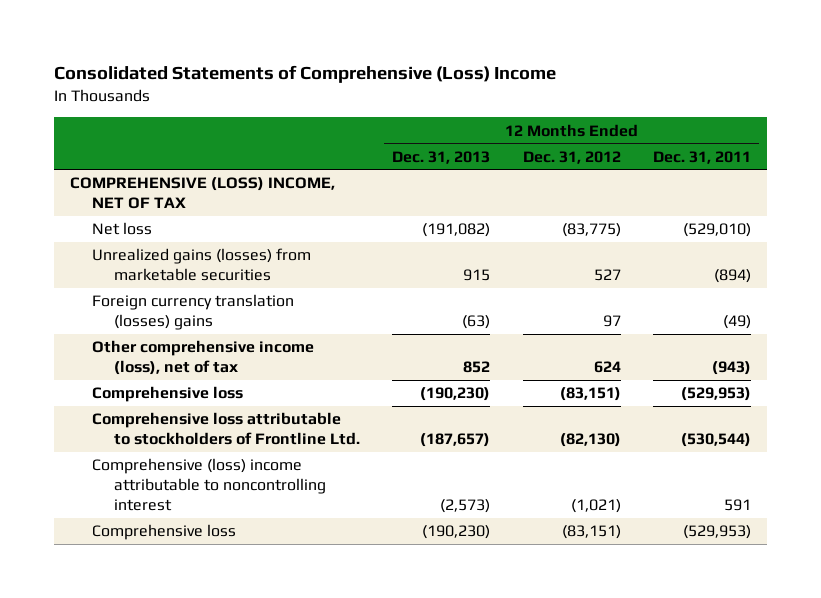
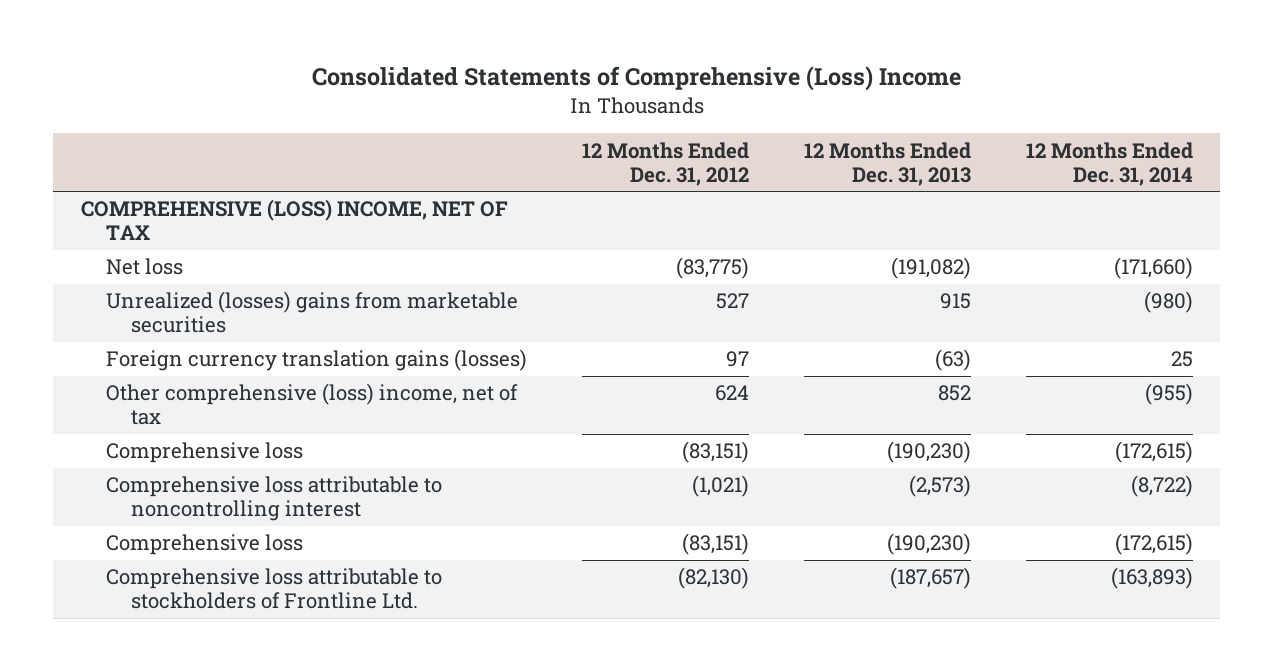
[652,150,751,164] Dec. 31, 2011 -> none
none -> [1025,141,1193,186] 12 Months Ended Dec. 31, 2014
[92,248,312,282] Unrealized gains (losses) from marketable securities -> [105,291,518,334] Unrealized (losses) gains from marketable securities
[92,294,295,331] Foreign currency translation (losses) gains -> [105,349,527,372] Foreign currency translation gains (losses)
[92,340,315,376] Other comprehensive income (loss), net of tax -> [105,383,518,426] Other comprehensive (loss) income, net of tax
[92,458,327,512] Comprehensive (loss) income attributable to noncontrolling interest -> [105,476,442,522] Comprehensive loss attributable to noncontrolling interest
[92,412,361,446] Comprehensive loss attributable to stockholders of Frontline Ltd. -> [105,568,442,610] Comprehensive loss attributable to stockholders of Frontline Ltd.

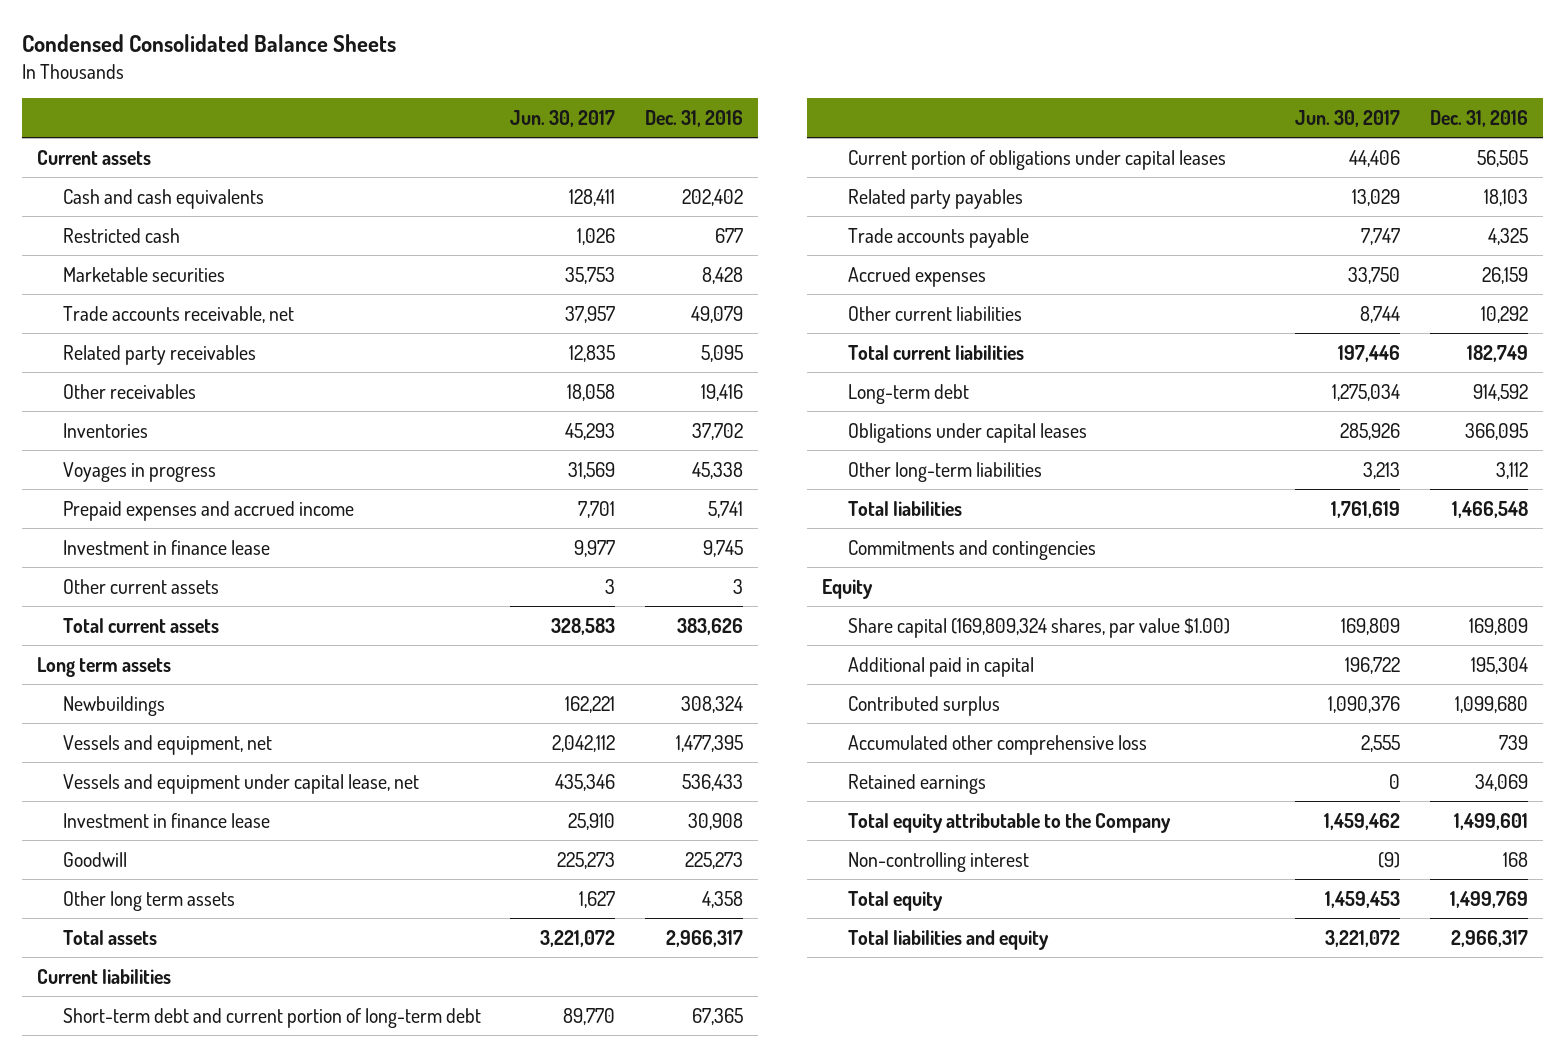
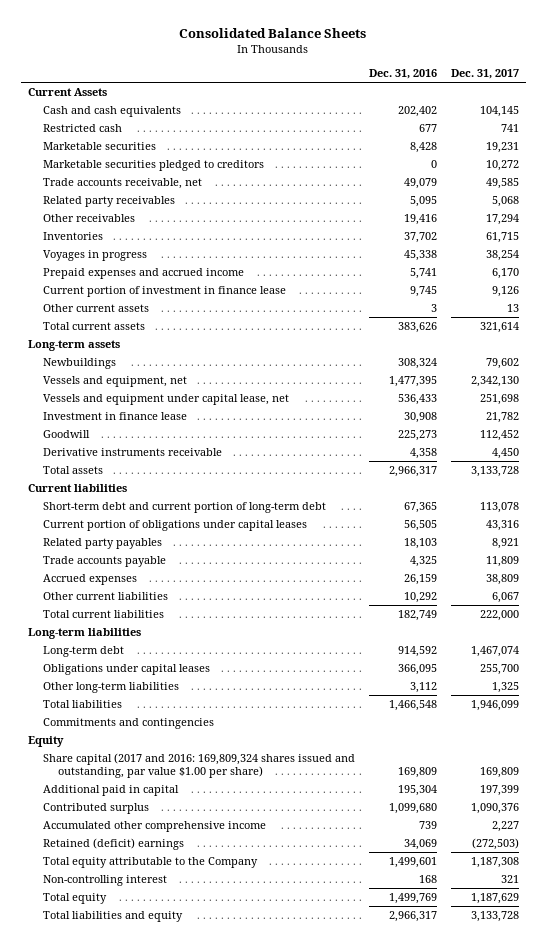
[22,34,397,53] Condensed Consolidated Balance Sheets -> [179,28,367,39] Consolidated Balance Sheets
[510,109,616,127] Jun. 30, 2017 -> none
none -> [450,69,519,80] Dec. 31, 2017
[36,149,151,165] Current assets -> [27,87,107,96] Current Assets
none -> [42,159,264,171] Marketable securities pledged to creditors
[62,539,270,555] Investment in finance lease -> [42,285,286,297] Current portion of investment in finance lease
[36,656,171,677] Long term assets -> [27,339,120,351] Long-term assets
[62,890,235,911] Other long term assets -> [42,447,222,456] Derivative instruments receivable
none -> [27,627,141,639] Long-term liabilities
[847,617,1230,638] Share capital (169,809,324 shares, par value $1.00) -> [42,752,355,779] Share capital (2017 and 2016: 169,809,324 shares issued and outstanding, par value $1.00 per share)
[847,734,1147,755] Accumulated other comprehensive loss -> [42,820,266,832] Accumulated other comprehensive income
[847,773,986,794] Retained earnings -> [42,837,184,850] Retained (deficit) earnings

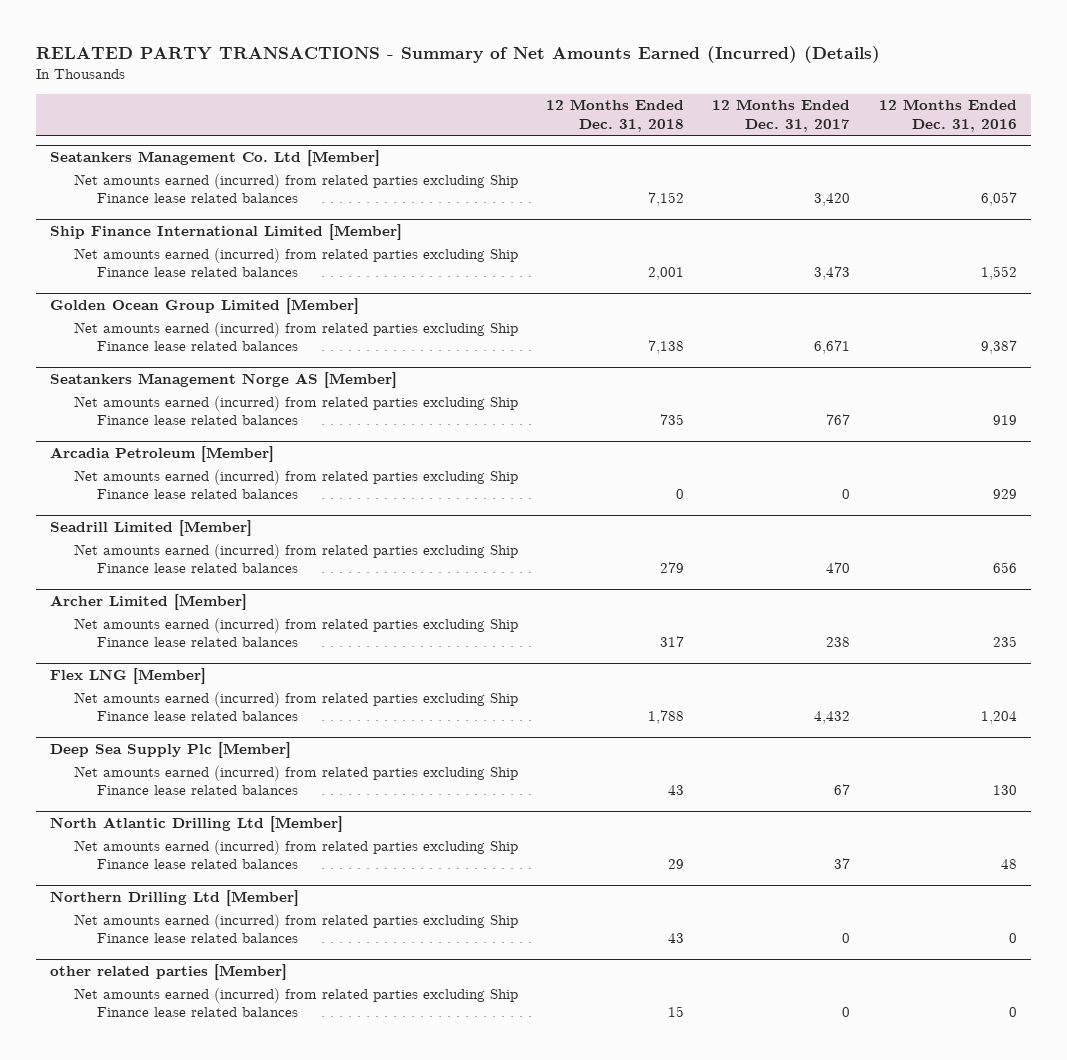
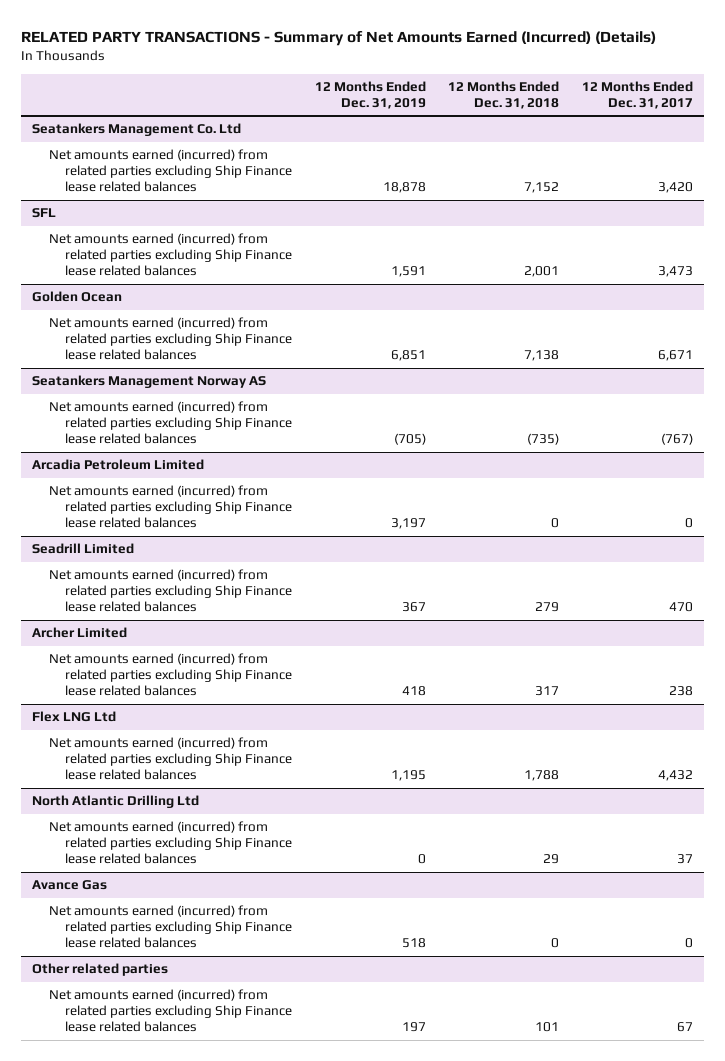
[878,99,1017,132] 12 Months Ended Dec. 31, 2016 -> none
none -> [314,80,426,110] 12 Months Ended Dec. 31, 2019
[50,149,381,166] Seatankers Management Co. Ltd [Member] -> [32,123,242,137] Seatankers Management Co. Ltd
[50,223,403,240] Ship Finance International Limited [Member] -> [32,208,57,219] SFL
[50,297,360,314] Golden Ocean Group Limited [Member] -> none
none -> [32,291,123,303] Golden Ocean
[50,371,398,388] Seatankers Management Norge AS [Member] -> [32,375,267,389] Seatankers Management Norway AS
[660,414,685,426] 735 -> [527,433,560,446] (735)
[826,414,851,426] 767 -> [660,433,693,446] (767)
[50,445,275,462] Arcadia Petroleum [Member] -> [32,459,205,471] Arcadia Petroleum Limited
[50,519,253,536] Seadrill Limited [Member] -> [32,543,135,555] Seadrill Limited
[50,593,248,610] Archer Limited [Member] -> [32,627,128,639] Archer Limited
[50,667,207,684] Flex LNG [Member] -> [32,711,117,723] Flex LNG Ltd
[50,741,292,758] Deep Sea Supply Plc [Member] -> none
[73,765,518,796] Net amounts earned (incurred) from related parties excluding Ship Finance lease related balances -> none
[50,815,344,832] North Atlantic Drilling Ltd [Member] -> [32,795,200,809] North Atlantic Drilling Ltd
[50,889,300,906] Northern Drilling Ltd [Member] -> none
none -> [32,880,108,891] Avance Gas
[668,933,685,944] 43 -> [551,938,560,949] 0
[50,963,288,980] other related parties [Member] -> [32,963,169,977] Other related parties
[668,1006,685,1018] 15 -> [535,1022,560,1033] 101
[842,1007,851,1018] 0 -> [676,1022,693,1033] 67

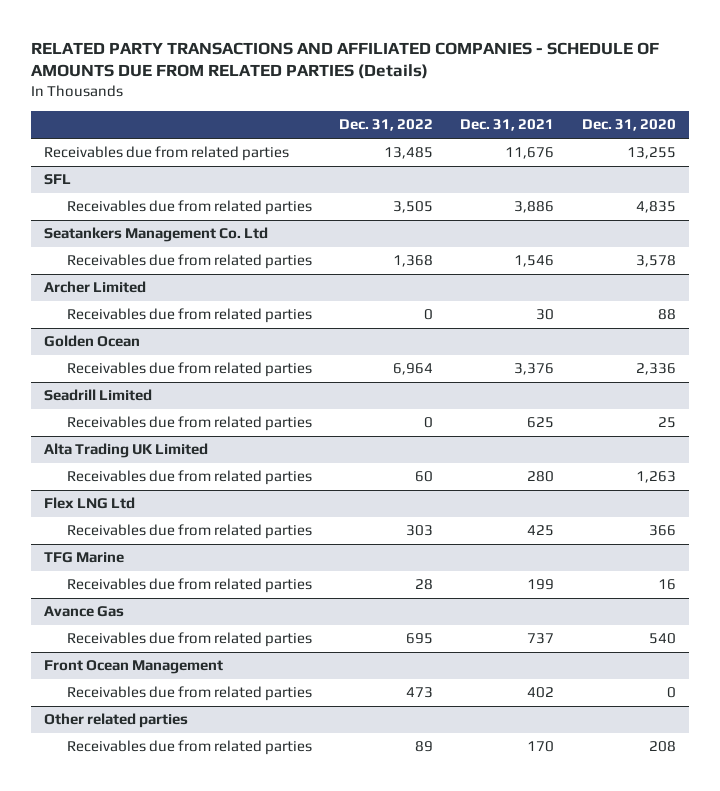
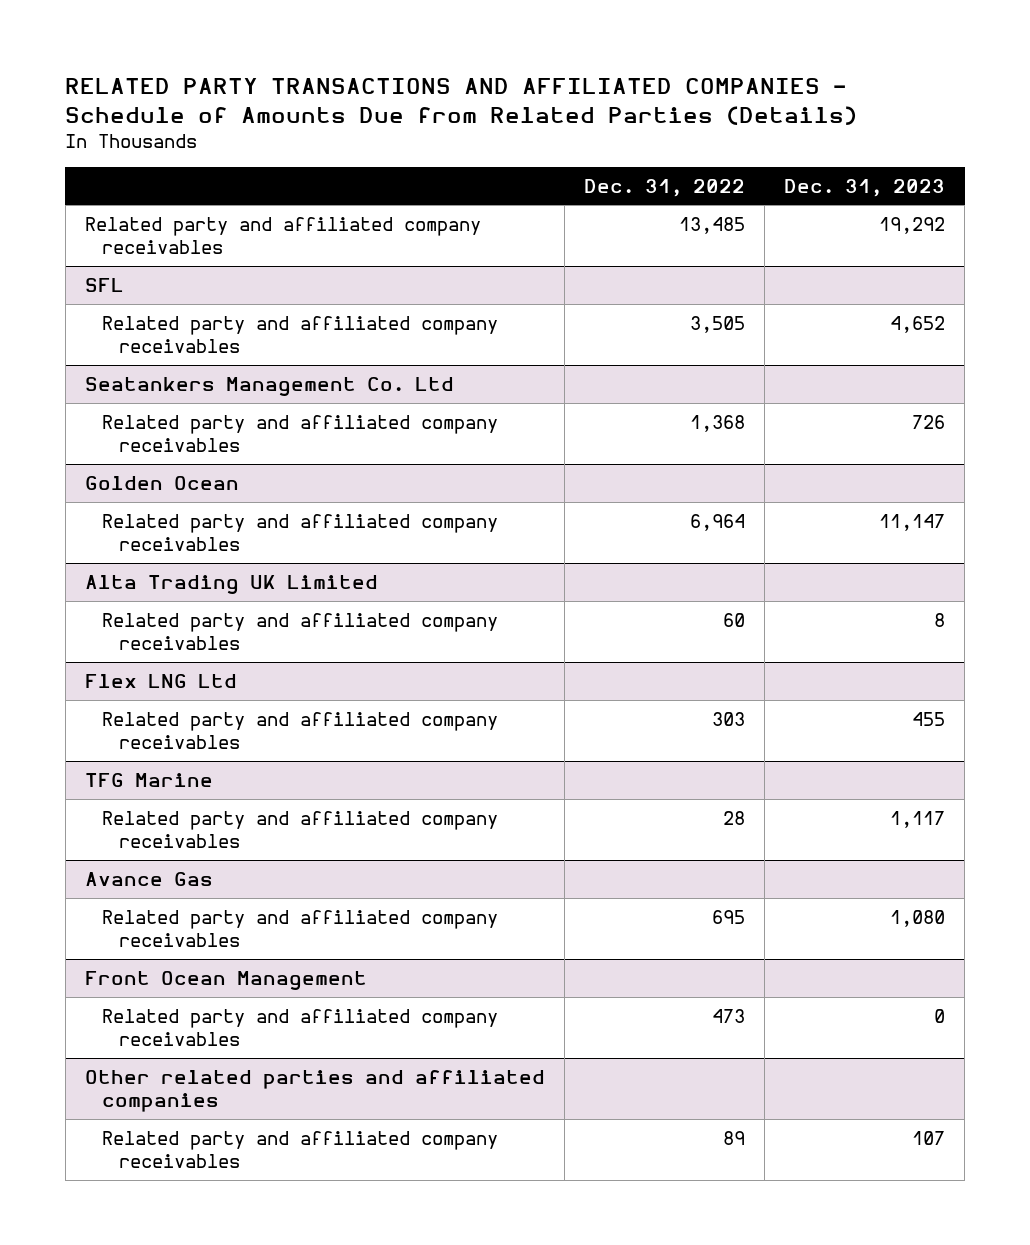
[30,41,659,80] RELATED PARTY TRANSACTIONS AND AFFILIATED COMPANIES - SCHEDULE OF AMOUNTS DUE FROM RELATED PARTIES (Details) -> [65,78,858,125] RELATED PARTY TRANSACTIONS AND AFFILIATED COMPANIES - Schedule of Amounts Due from Related Parties (Details)
[460,119,555,132] Dec. 31, 2021 -> none
[581,119,676,132] Dec. 31, 2020 -> none
none -> [784,178,946,197] Dec. 31, 2023
[44,146,290,162] Receivables due from related parties -> [84,216,481,254] Related party and affiliated company receivables
[66,200,312,216] Receivables due from related parties -> [101,315,498,353] Related party and affiliated company receivables
[44,281,147,294] Archer Limited -> none
[66,308,312,324] Receivables due from related parties -> none
[66,254,312,270] Receivables due from related parties -> [101,414,498,452] Related party and affiliated company receivables
[44,389,153,402] Seadrill Limited -> none
[66,416,312,432] Receivables due from related parties -> none
[66,362,312,378] Receivables due from related parties -> [101,513,498,551] Related party and affiliated company receivables
[66,470,312,486] Receivables due from related parties -> none
none -> [101,612,498,650] Related party and affiliated company receivables
[66,524,312,540] Receivables due from related parties -> none
none -> [101,711,498,749] Related party and affiliated company receivables
[66,578,312,594] Receivables due from related parties -> none
none -> [101,810,498,848] Related party and affiliated company receivables
[66,632,312,648] Receivables due from related parties -> [101,909,498,947] Related party and affiliated company receivables
[66,740,312,756] Receivables due from related parties -> none
[66,686,312,702] Receivables due from related parties -> [101,1008,498,1046] Related party and affiliated company receivables
[44,713,189,729] Other related parties -> [84,1069,545,1112] Other related parties and affiliated companies
none -> [101,1130,498,1168] Related party and affiliated company receivables

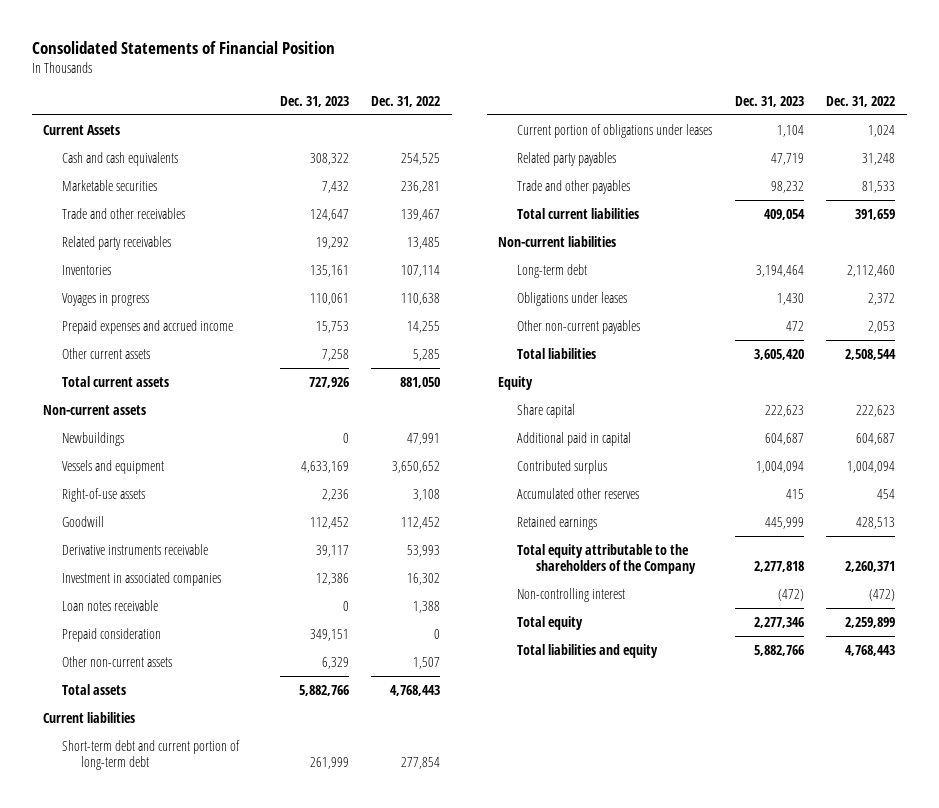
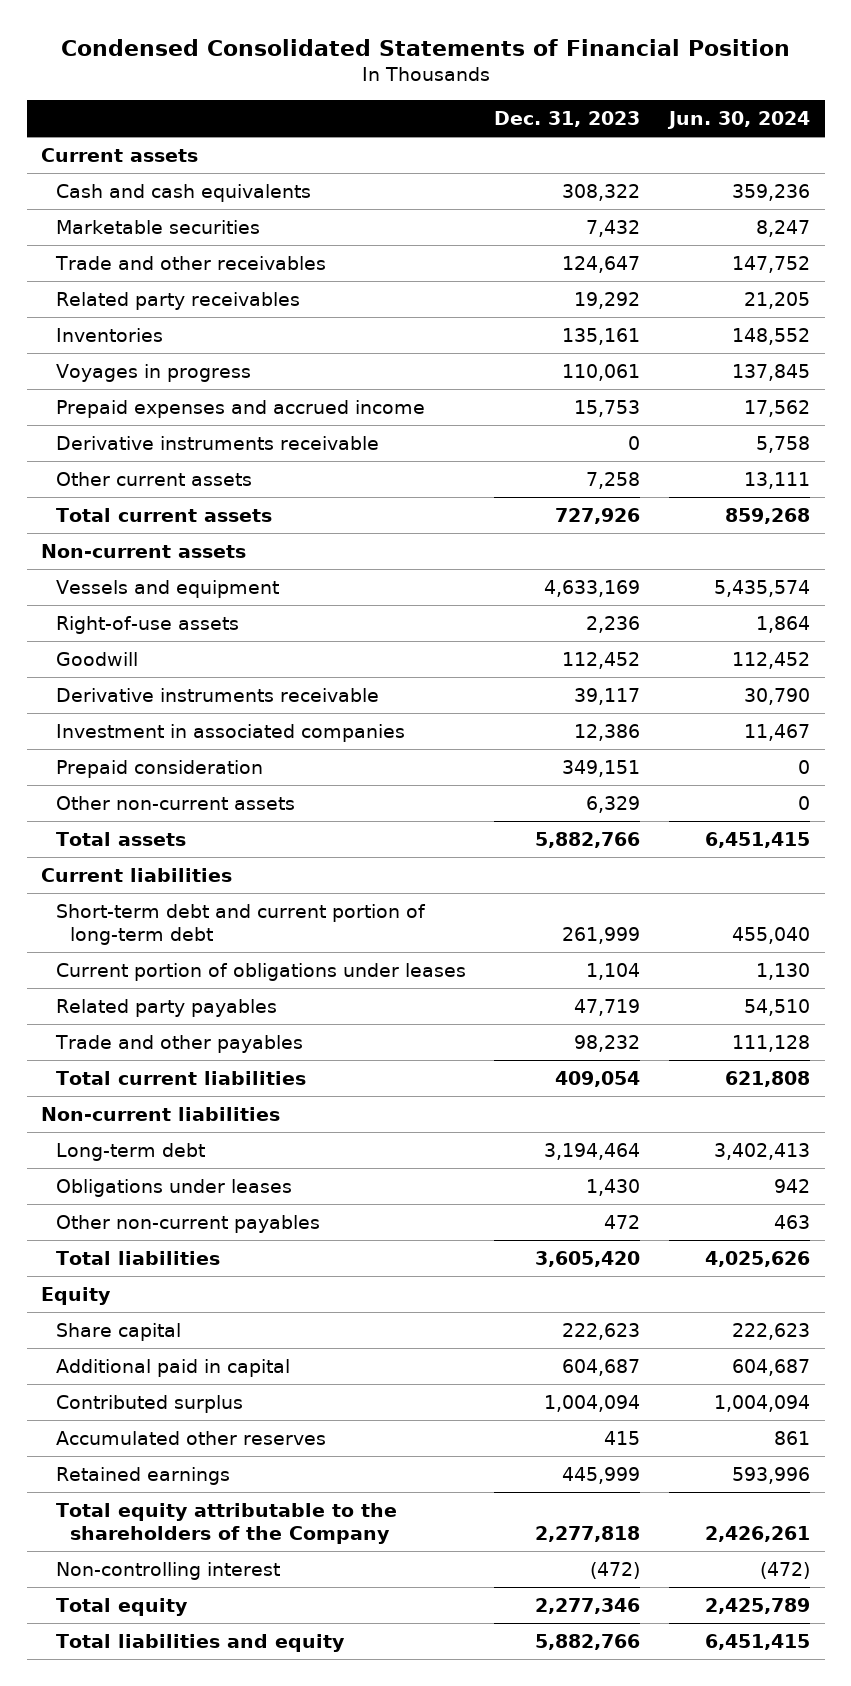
[31,40,335,54] Consolidated Statements of Financial Position -> [60,39,790,57] Condensed Consolidated Statements of Financial Position
[371,96,441,108] Dec. 31, 2022 -> none
none -> [667,111,811,130] Jun. 30, 2024
[43,124,121,135] Current Assets -> [41,147,199,162] Current assets
none -> [55,435,379,450] Derivative instruments receivable
[61,431,124,446] Newbuildings -> none
[61,599,158,611] Loan notes receivable -> none

